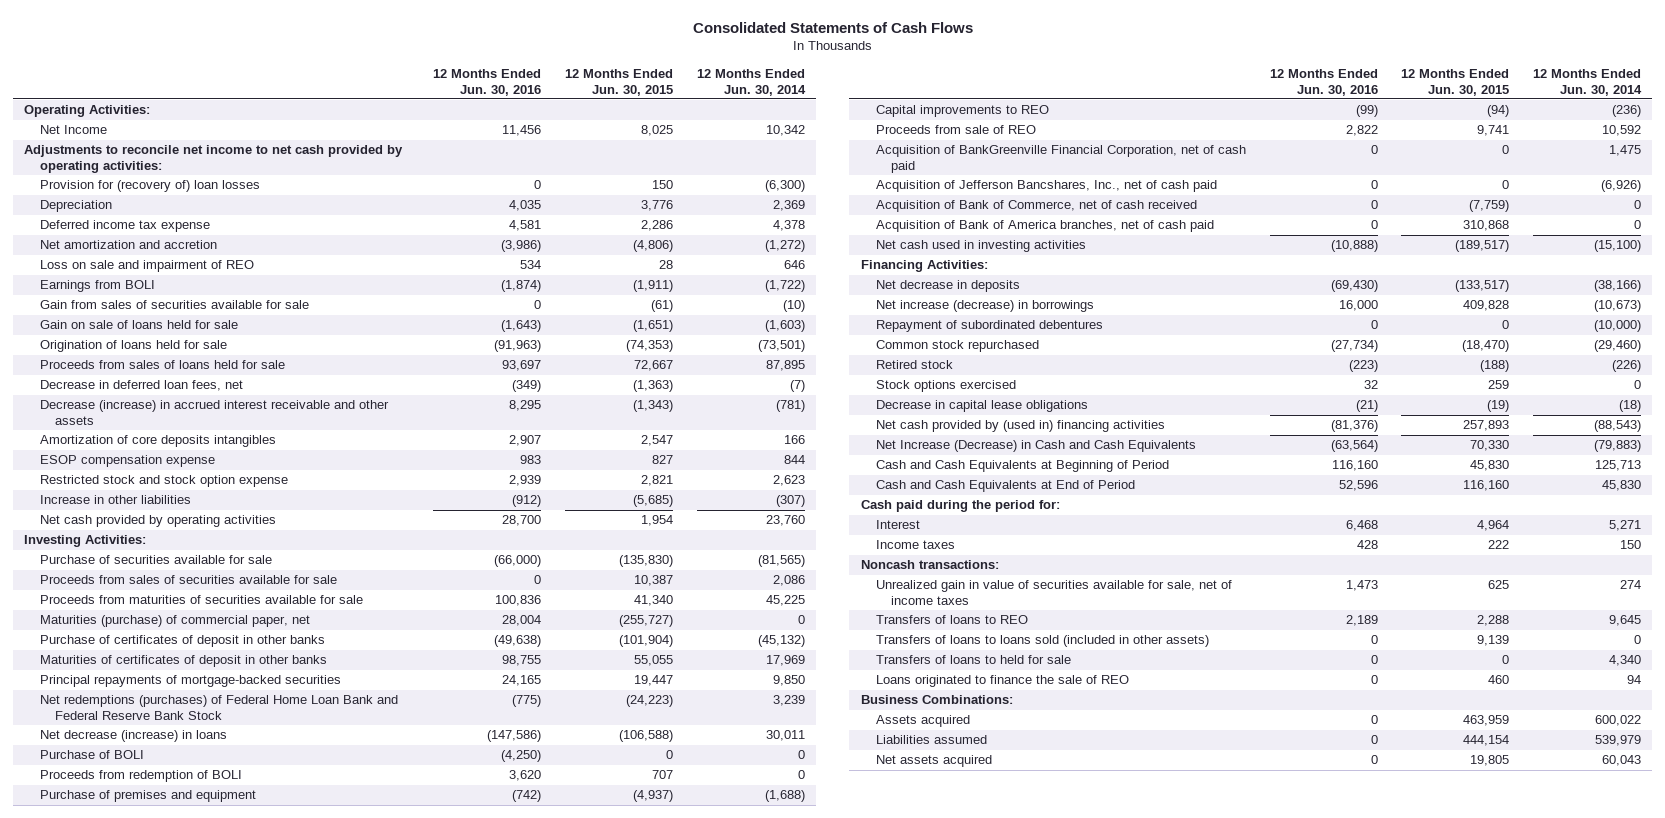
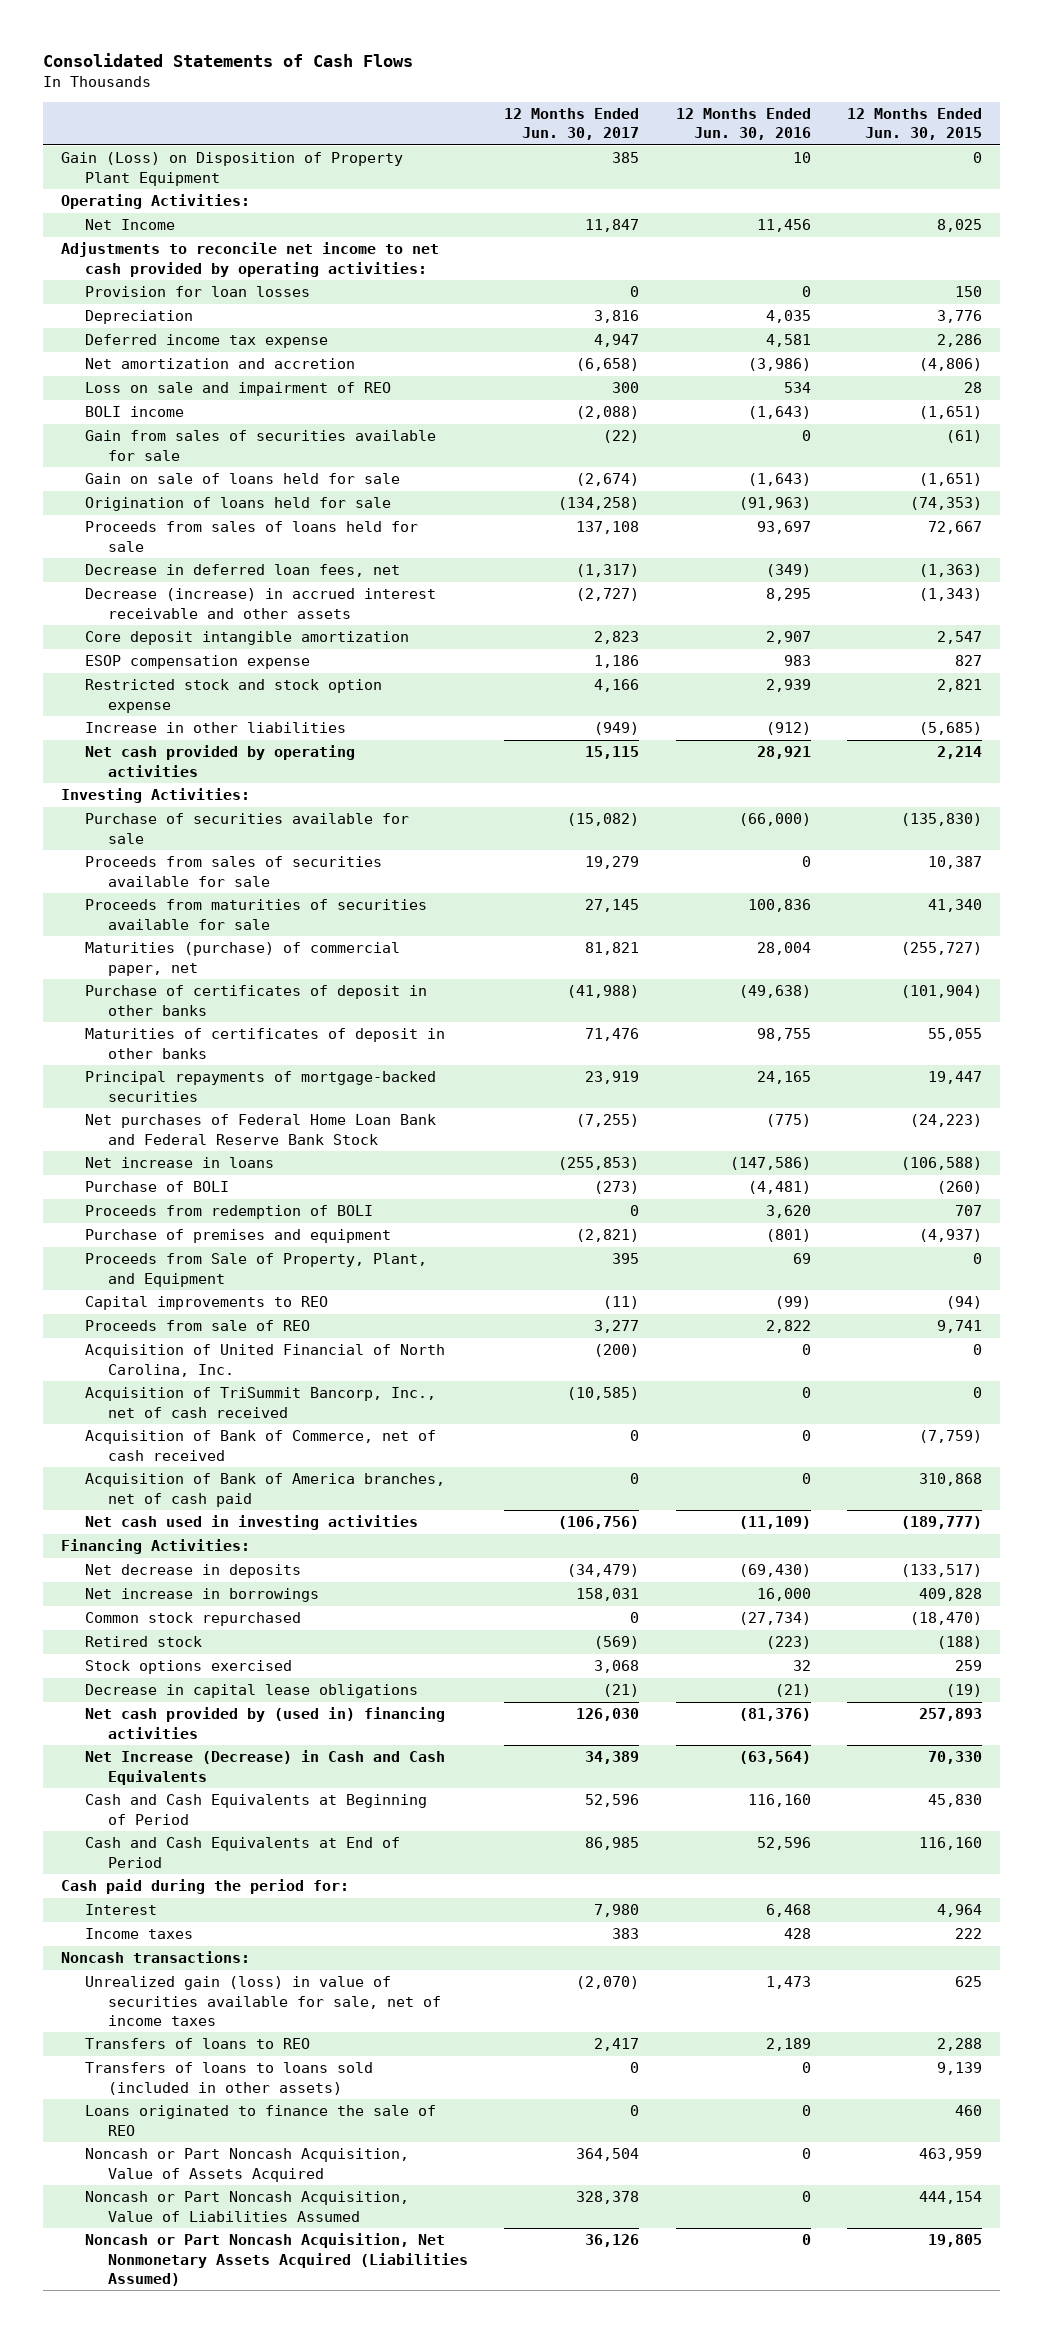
[696,68,806,96] 12 Months Ended Jun. 30, 2014 -> none
none -> [504,108,640,141] 12 Months Ended Jun. 30, 2017
none -> [61,152,404,186] Gain (Loss) on Disposition of Property Plant Equipment
[39,180,260,193] Provision for (recovery of) loan losses -> [84,286,310,298] Provision for loan losses
[39,280,155,293] Earnings from BOLI -> [84,406,184,418] BOLI income
[501,280,542,293] (1,874) -> [747,406,811,420] (1,643)
[632,280,673,293] (1,911) -> [918,406,982,420] (1,651)
[39,435,276,448] Amortization of core deposits intangibles -> [84,631,409,646] Core deposit intangible amortization
[502,515,542,527] 28,700 -> [756,746,811,760] 28,921
[640,515,673,527] 1,954 -> [936,746,982,760] 2,214
[39,695,398,721] Net redemptions (purchases) of Federal Home Loan Bank and Federal Reserve Bank Stock -> [84,1114,436,1145] Net purchases of Federal Home Loan Bank and Federal Reserve Bank Stock
[39,730,227,743] Net decrease (increase) in loans -> [84,1157,274,1169] Net increase in loans
[501,750,542,763] (4,250) -> [747,1181,811,1195] (4,481)
[665,750,673,760] 0 -> [936,1181,982,1195] (260)
[512,790,542,803] (742) -> [765,1229,811,1243] (801)
none -> [84,1253,427,1287] Proceeds from Sale of Property, Plant, and Equipment
[876,145,1247,174] Acquisition of BankGreenville Financial Corporation, net of cash paid -> [84,1344,445,1377] Acquisition of United Financial of North Carolina, Inc.
[876,180,1218,193] Acquisition of Jefferson Bancshares, Inc., net of cash paid -> [84,1387,436,1418] Acquisition of TriSummit Bancorp, Inc., net of cash received
[1330,240,1378,253] (10,888) -> [738,1516,811,1530] (11,109)
[1455,240,1510,253] (189,517) -> [900,1516,982,1530] (189,777)
[876,320,1104,333] Repayment of subordinated debentures -> none
[876,300,1095,313] Net increase (decrease) in borrowings -> [84,1588,319,1603] Net increase in borrowings
[876,580,1233,606] Unrealized gain in value of securities available for sale, net of income taxes -> [84,1976,442,2026] Unrealized gain (loss) in value of securities available for sale, net of income taxes
[876,655,1072,665] Transfers of loans to held for sale -> none
[860,695,1013,705] Business Combinations: -> none
[876,715,971,728] Assets acquired -> [84,2148,409,2182] Noncash or Part Noncash Acquisition, Value of Assets Acquired
[876,735,988,745] Liabilities assumed -> [84,2191,409,2222] Noncash or Part Noncash Acquisition, Value of Liabilities Assumed
[876,755,993,768] Net assets acquired -> [84,2233,469,2286] Noncash or Part Noncash Acquisition, Net Nonmonetary Assets Acquired (Liabilities Assumed)

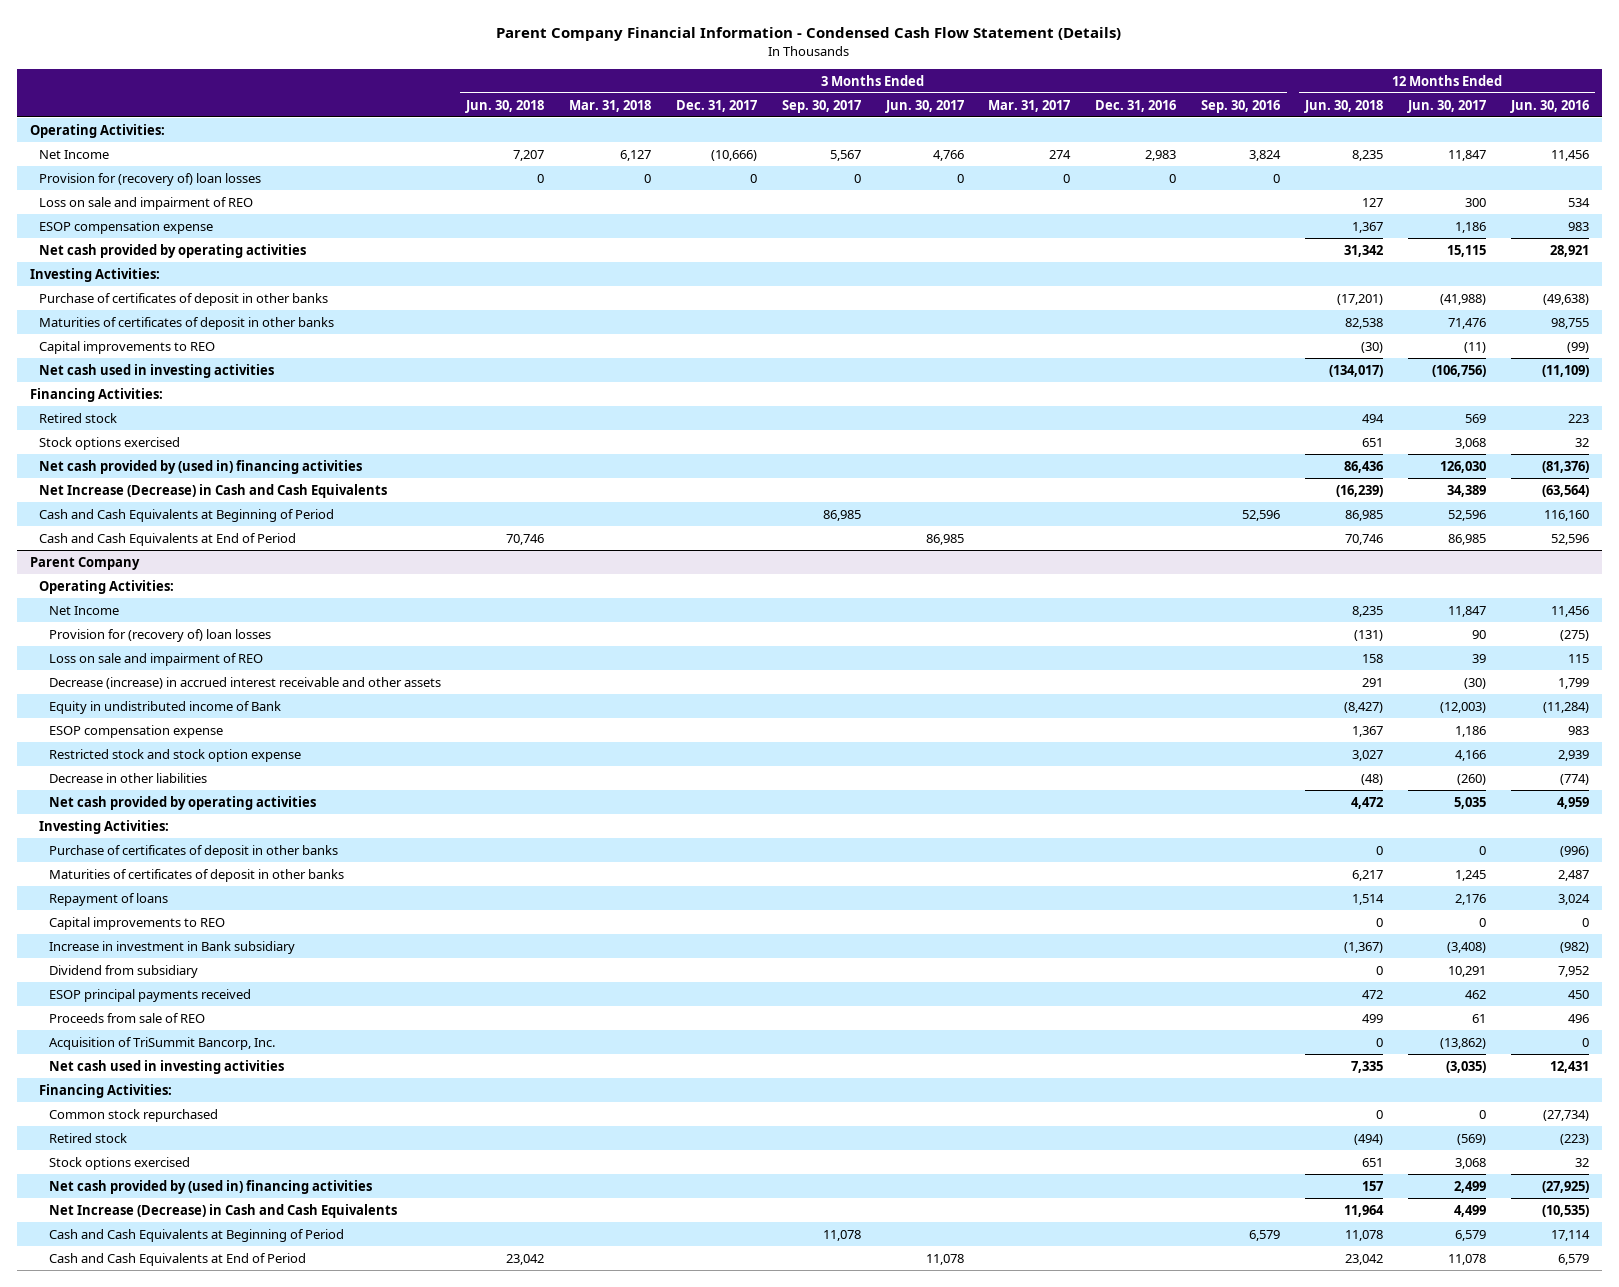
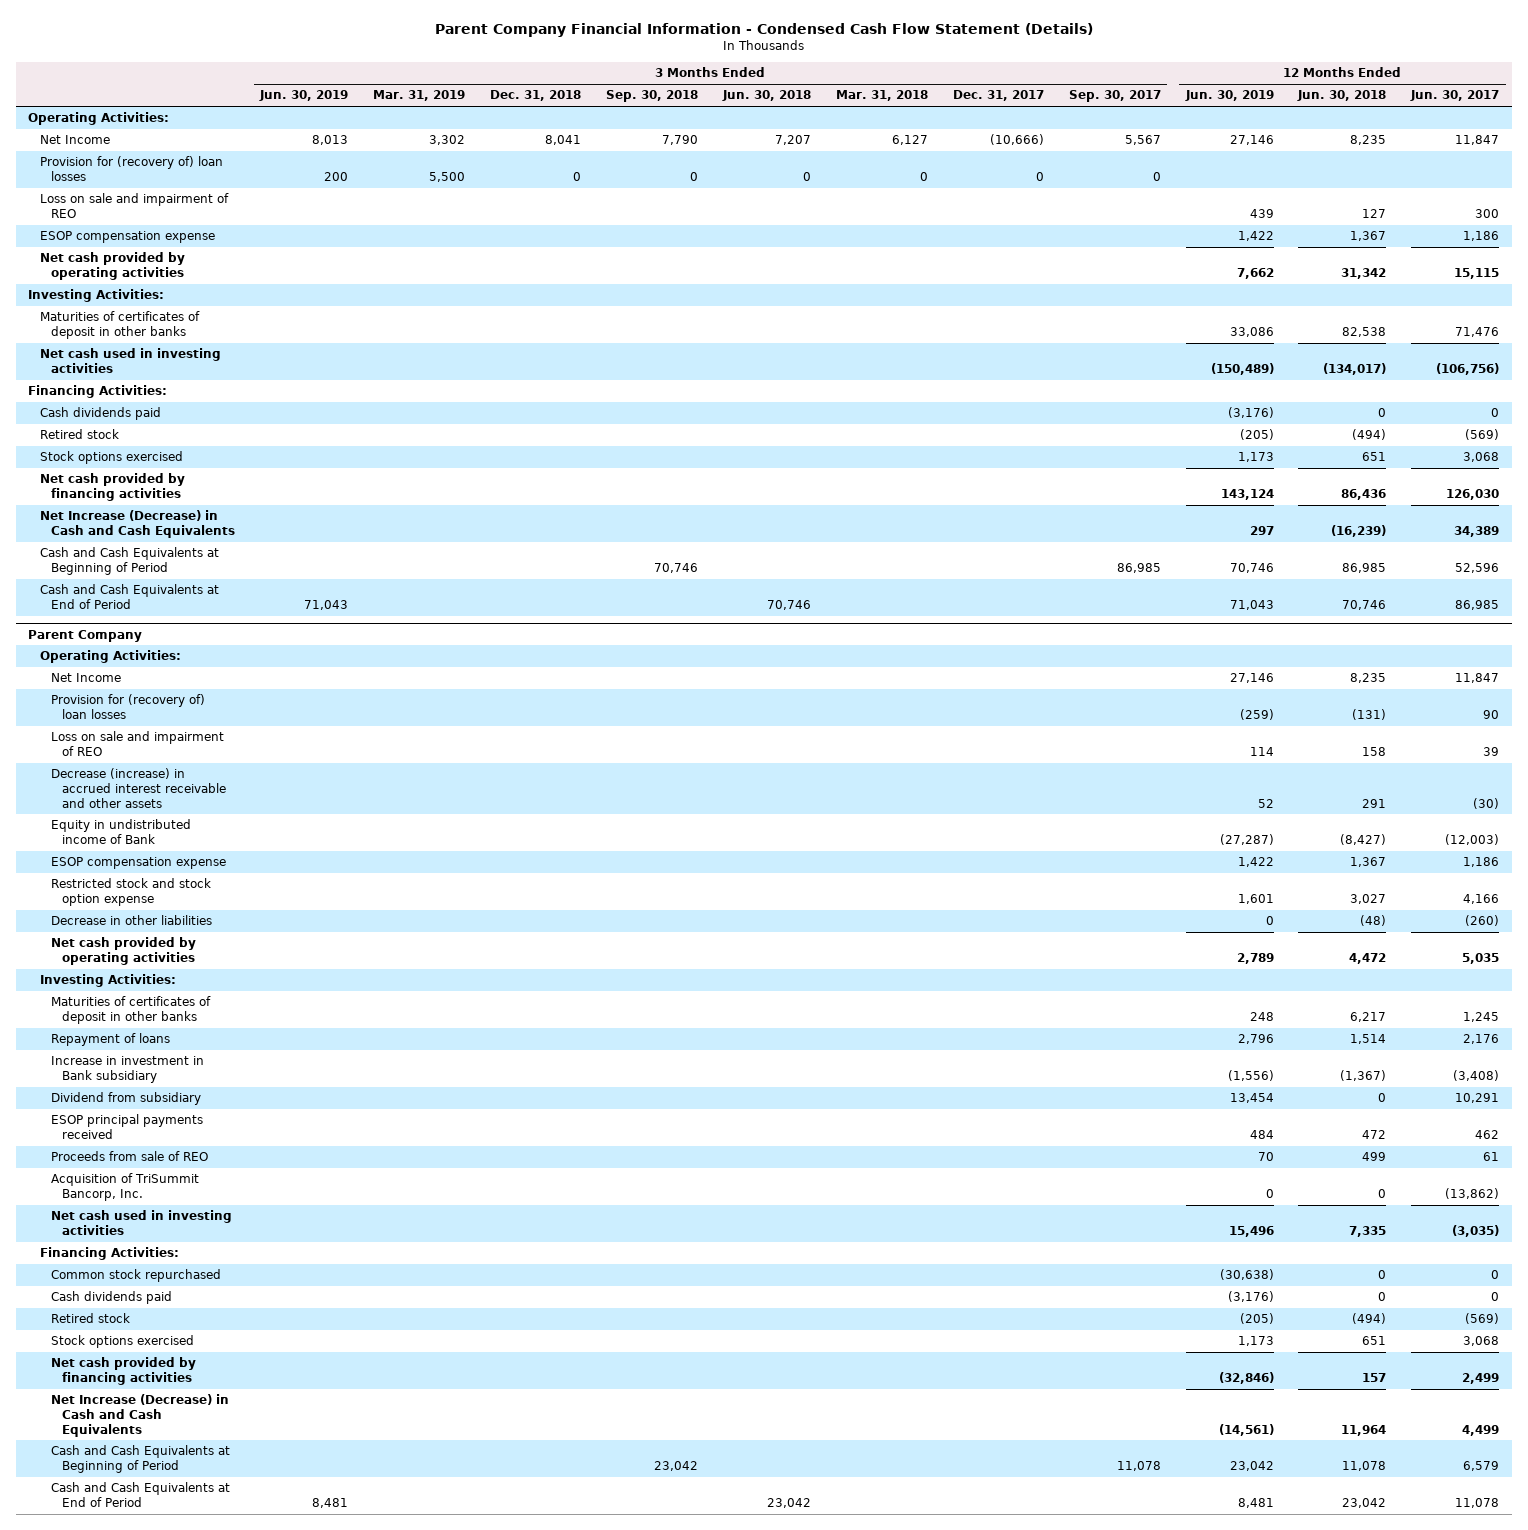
[884,99,964,113] Jun. 30, 2017 -> none
[988,99,1071,112] Mar. 31, 2017 -> none
[1095,99,1177,112] Dec. 31, 2016 -> none
[1201,99,1281,113] Sep. 30, 2016 -> none
[1510,99,1590,113] Jun. 30, 2016 -> none
none -> [258,90,348,102] Jun. 30, 2019
none -> [372,90,465,102] Mar. 31, 2019
none -> [489,90,581,102] Dec. 31, 2018
none -> [605,90,698,103] Sep. 30, 2018
none -> [1184,90,1274,102] Jun. 30, 2019
[39,292,329,306] Purchase of certificates of deposit in other banks -> none
[39,340,216,354] Capital improvements to REO -> none
none -> [39,407,161,421] Cash dividends paid
[1362,413,1385,423] 494 -> [1352,429,1387,441] (494)
[1465,413,1487,423] 569 -> [1465,429,1500,441] (569)
[39,459,363,474] Net cash provided by (used in) financing activities -> [39,473,185,501] Net cash provided by financing activities
[48,844,338,858] Purchase of certificates of deposit in other banks -> none
[48,916,225,930] Capital improvements to REO -> none
none -> [50,1291,172,1305] Cash dividends paid
[48,1179,372,1194] Net cash provided by (used in) financing activities -> [50,1357,196,1385] Net cash provided by financing activities

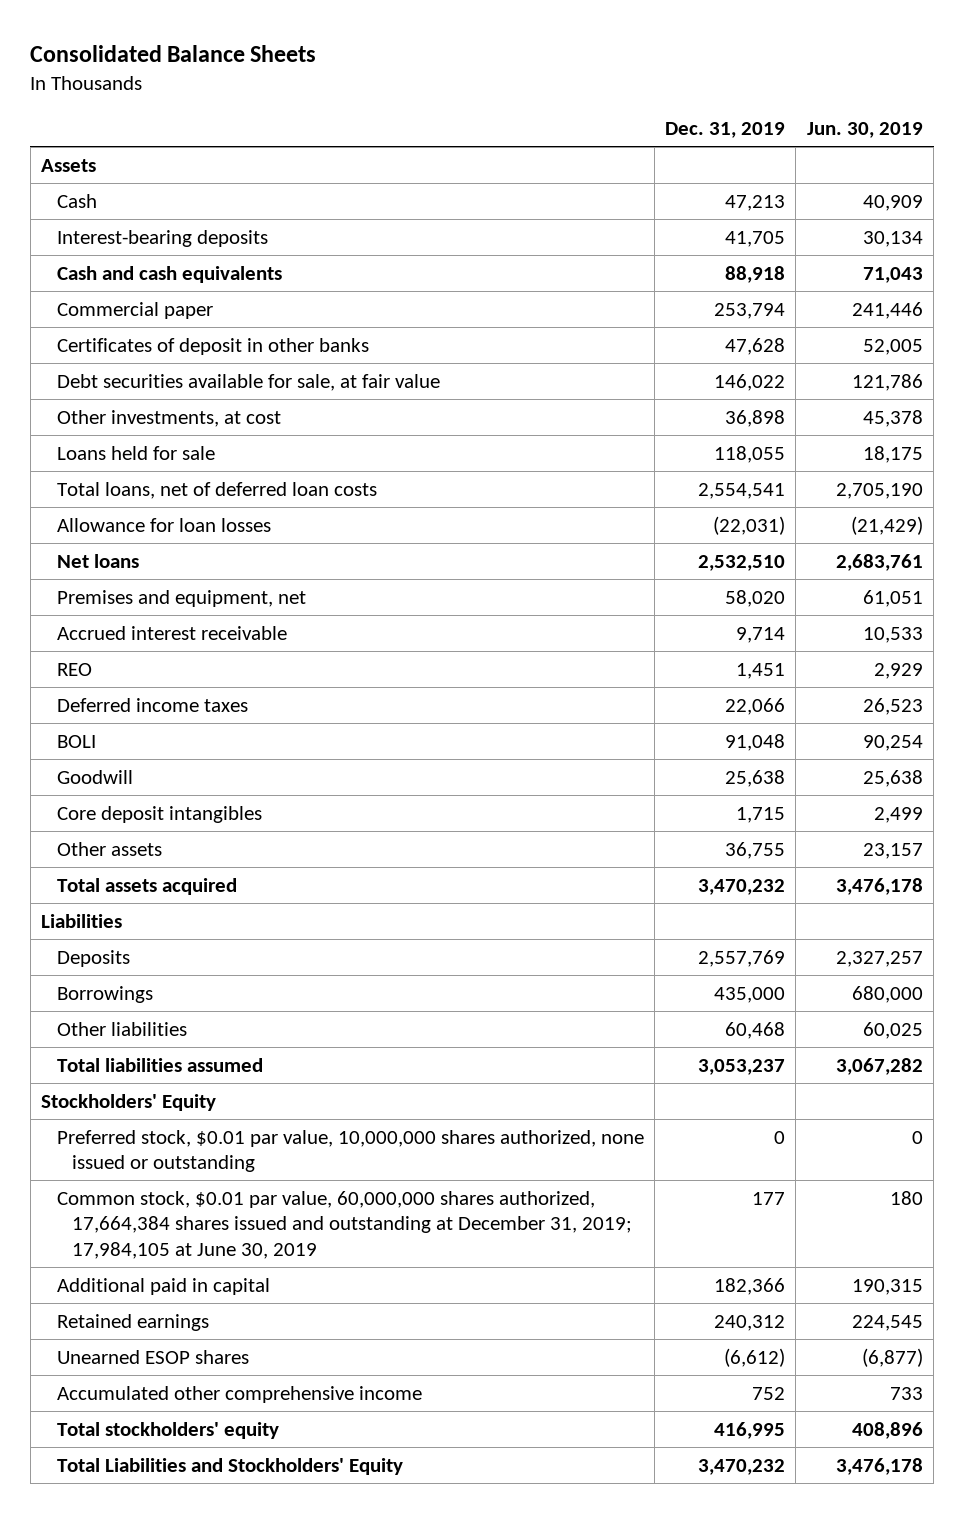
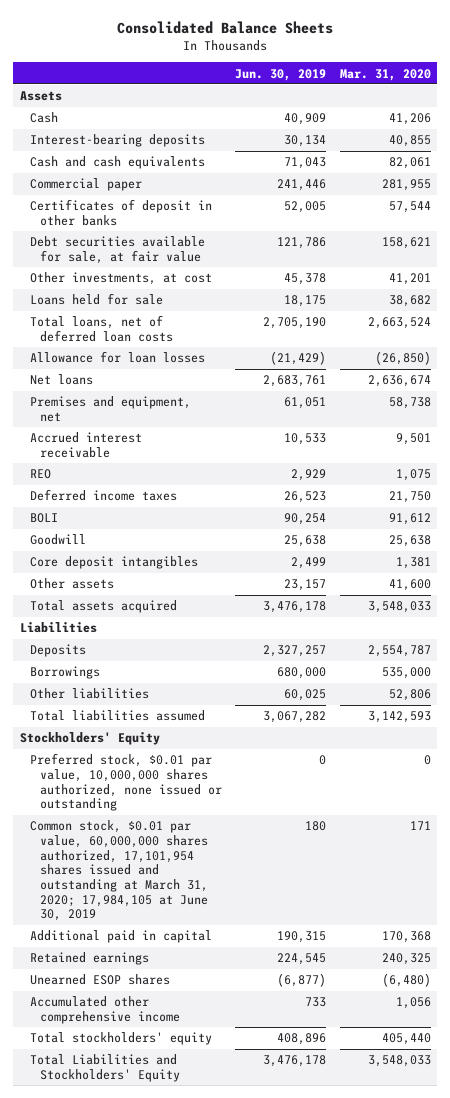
[665,122,786,139] Dec. 31, 2019 -> none
none -> [339,68,431,81] Mar. 31, 2020
[56,1190,632,1259] Common stock, $0.01 par value, 60,000,000 shares authorized, 17,664,384 shares issued and outstanding at December 31, 2019; 17,984,105 at June 30, 2019 -> [29,820,208,922] Common stock, $0.01 par value, 60,000,000 shares authorized, 17,101,954 shares issued and outstanding at March 31, 2020; 17,984,105 at June 30, 2019

